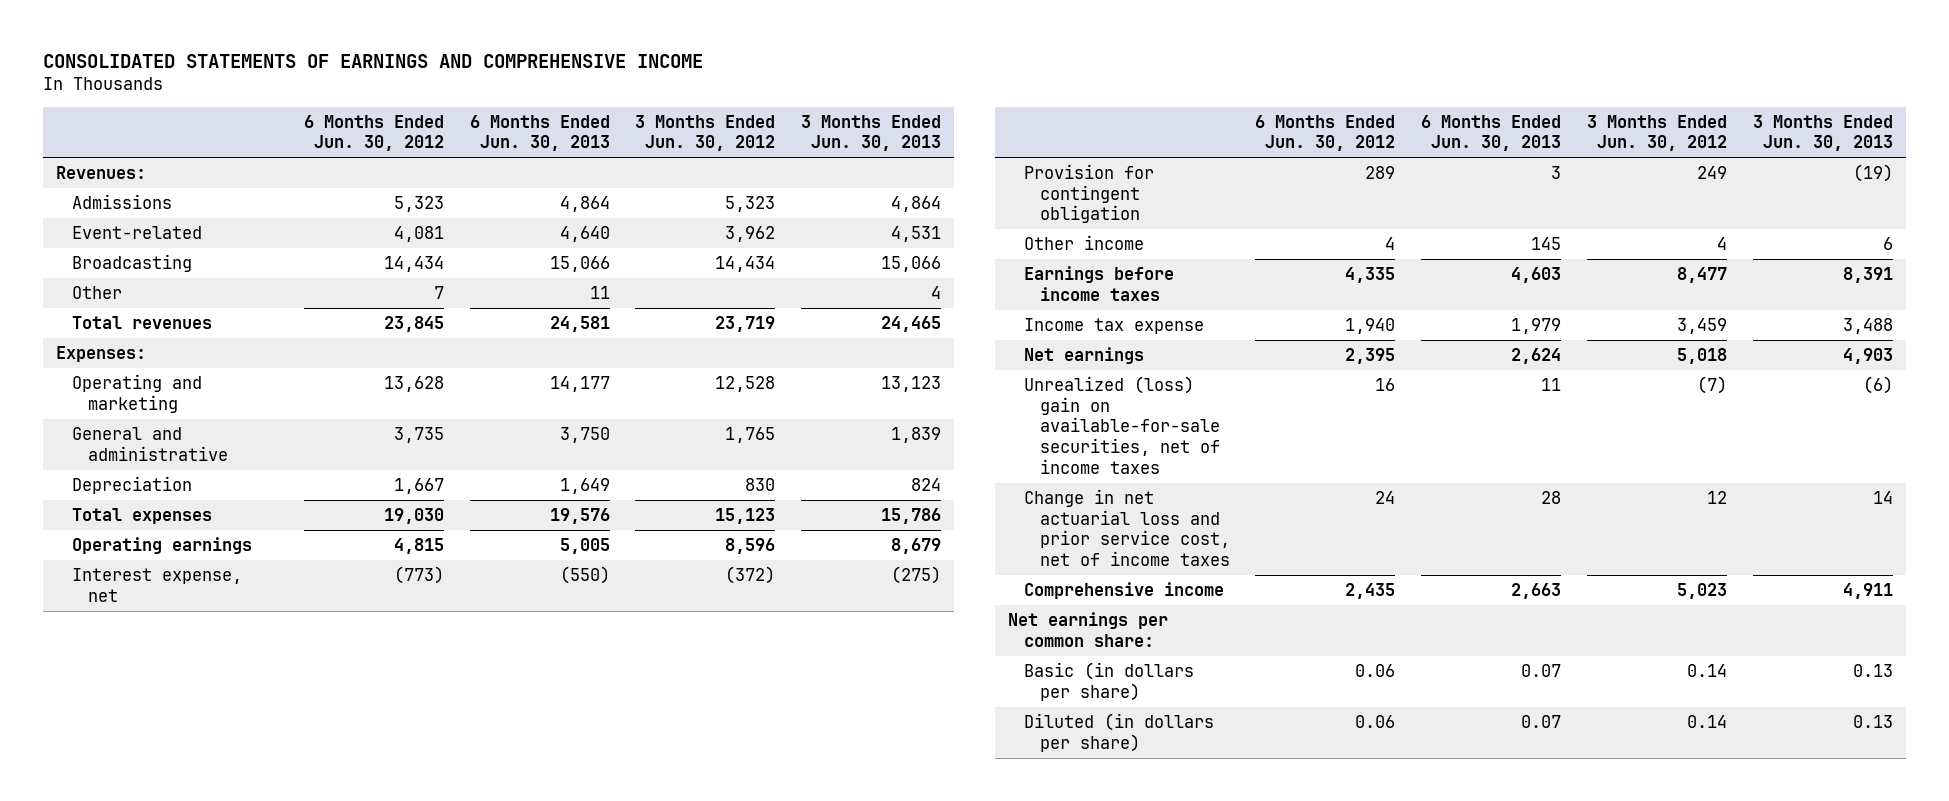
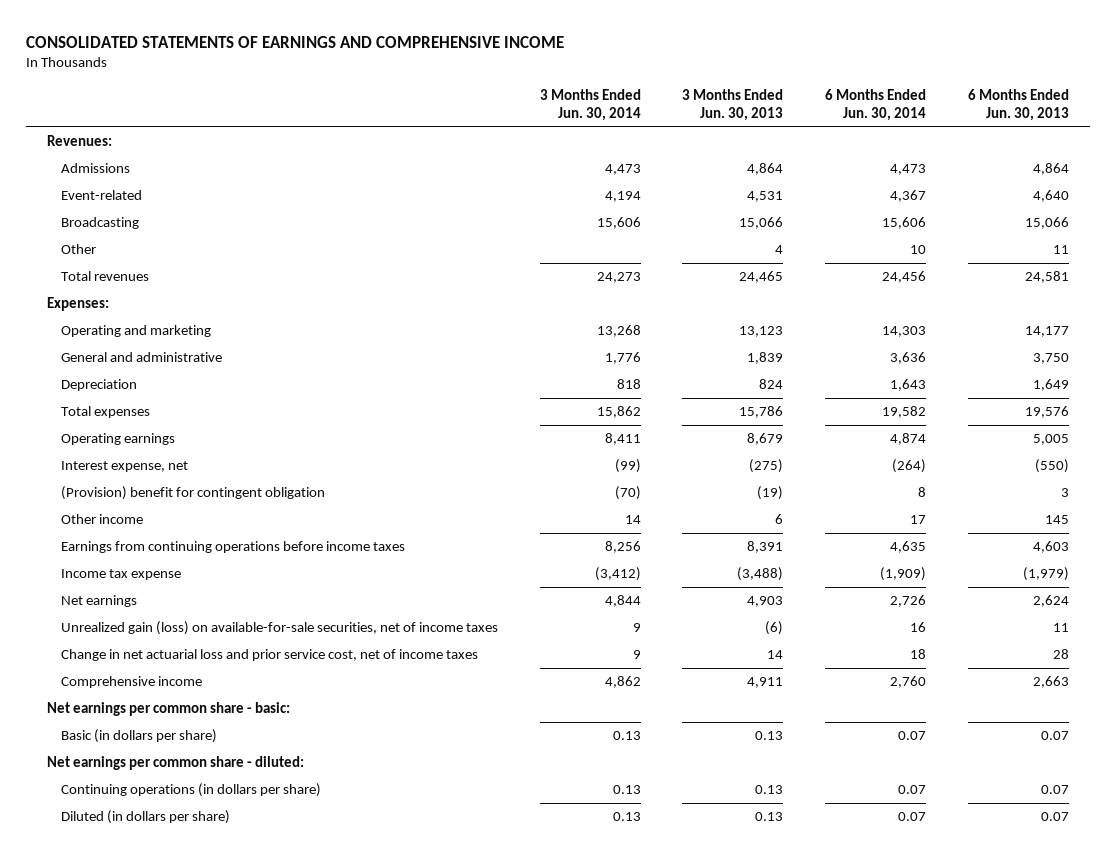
[303,114,444,152] 6 Months Ended Jun. 30, 2012 -> none
[635,114,776,152] 3 Months Ended Jun. 30, 2012 -> none
none -> [539,88,641,121] 3 Months Ended Jun. 30, 2014
none -> [825,88,927,121] 6 Months Ended Jun. 30, 2014
[1023,163,1154,224] Provision for contingent obligation -> [61,486,326,501] (Provision) benefit for contingent obligation
[1023,265,1174,301] Earnings before income taxes -> [61,541,406,554] Earnings from continuing operations before income taxes
[1511,317,1562,334] 1,979 -> [1022,567,1069,582] (1,979)
[1842,317,1893,334] 3,488 -> [737,567,784,582] (3,488)
[1023,375,1220,474] Unrealized (loss) gain on available-for-sale securities, net of income taxes -> [61,621,499,636] Unrealized gain (loss) on available-for-sale securities, net of income taxes
[1007,611,1168,647] Net earnings per common share: -> [46,702,290,717] Net earnings per common share - basic:
none -> [46,756,304,771] Net earnings per common share - diluted:
none -> [61,783,322,798] Continuing operations (in dollars per share)

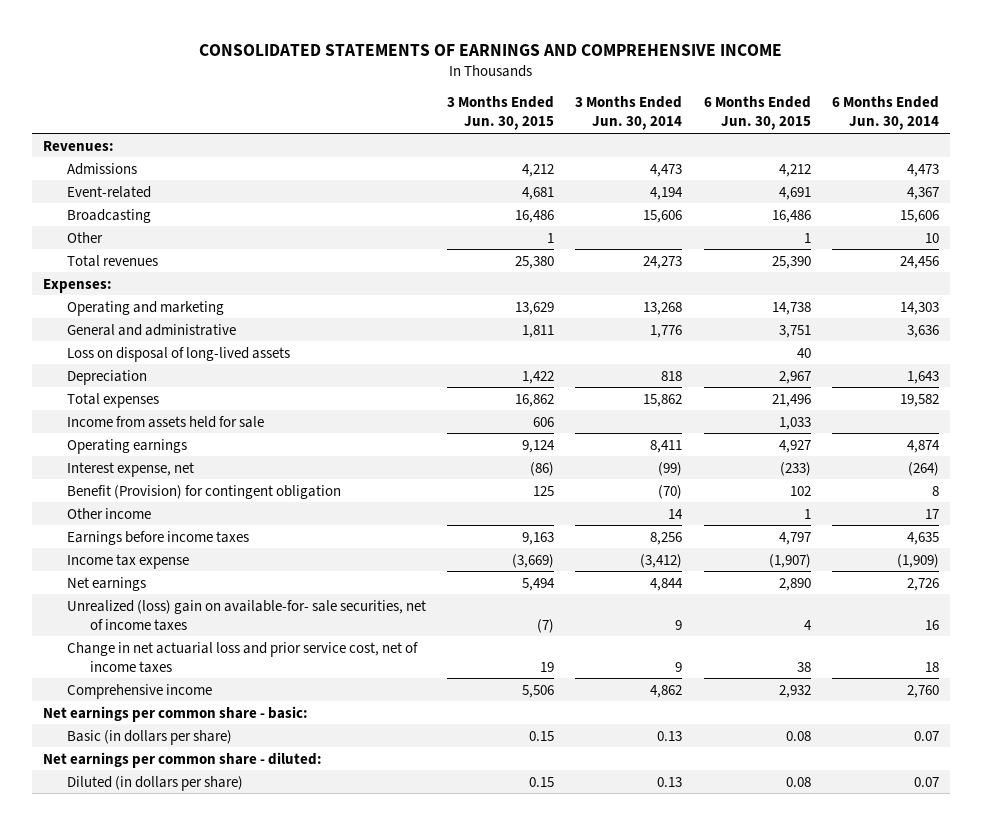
[682,88,784,121] 3 Months Ended Jun. 30, 2013 -> none
[967,88,1069,121] 6 Months Ended Jun. 30, 2013 -> none
none -> [447,96,555,131] 3 Months Ended Jun. 30, 2015
none -> [703,96,811,131] 6 Months Ended Jun. 30, 2015
none -> [66,346,290,362] Loss on disposal of long-lived assets
none -> [66,415,264,428] Income from assets held for sale
[61,486,326,501] (Provision) benefit for contingent obligation -> [66,484,341,499] Benefit (Provision) for contingent obligation
[61,541,406,554] Earnings from continuing operations before income taxes -> [66,530,249,545] Earnings before income taxes
[61,621,499,636] Unrealized gain (loss) on available-for-sale securities, net of income taxes -> [66,599,426,631] Unrealized (loss) gain on available-for- sale securities, net of income taxes
[61,783,322,798] Continuing operations (in dollars per share) -> none

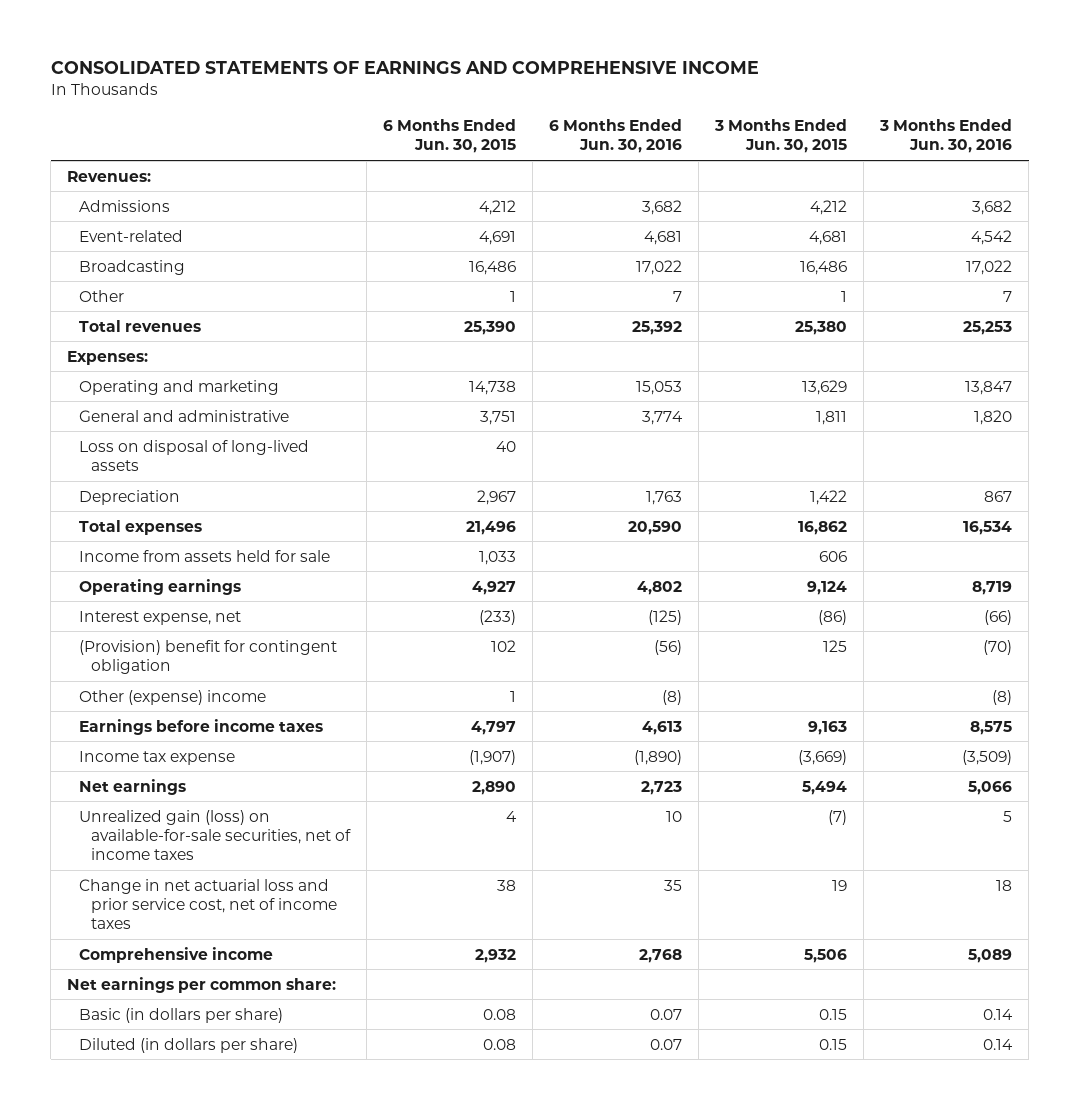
[575,96,683,131] 3 Months Ended Jun. 30, 2014 -> none
[832,96,940,131] 6 Months Ended Jun. 30, 2014 -> none
none -> [549,118,683,154] 6 Months Ended Jun. 30, 2016
none -> [879,118,1013,154] 3 Months Ended Jun. 30, 2016
[66,484,341,499] Benefit (Provision) for contingent obligation -> [79,639,338,674] (Provision) benefit for contingent obligation
[66,507,151,519] Other income -> [79,689,267,705] Other (expense) income
[66,599,426,631] Unrealized (loss) gain on available-for- sale securities, net of income taxes -> [79,809,352,861] Unrealized gain (loss) on available-for-sale securities, net of income taxes
[42,705,308,722] Net earnings per common share - basic: -> [67,976,337,993] Net earnings per common share:
[42,751,322,768] Net earnings per common share - diluted: -> none

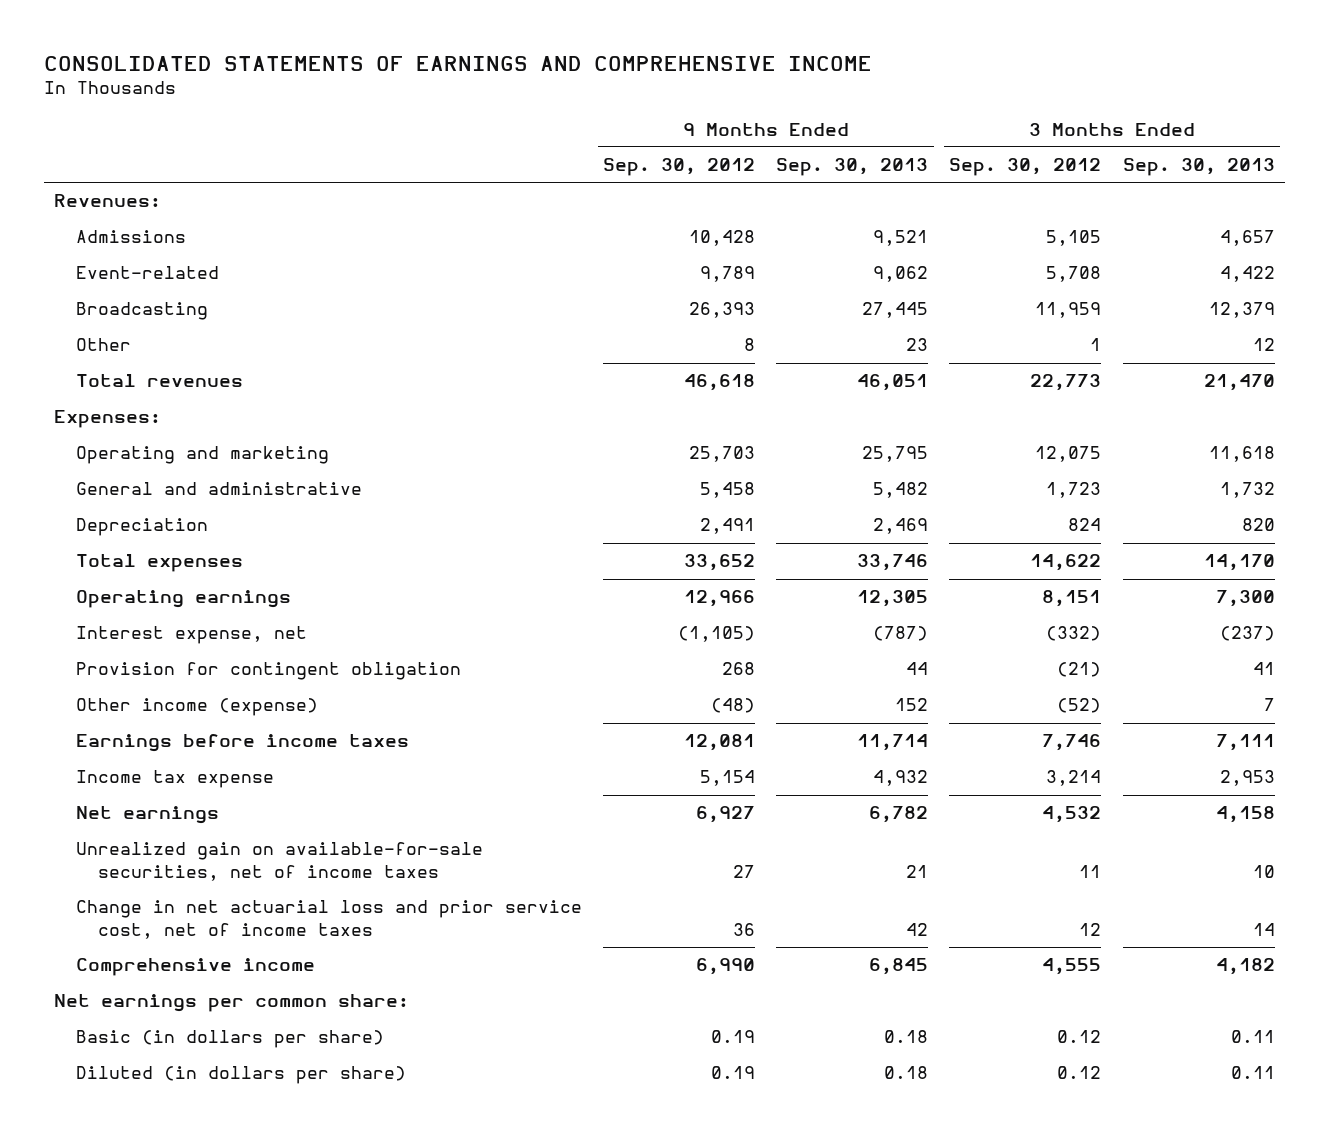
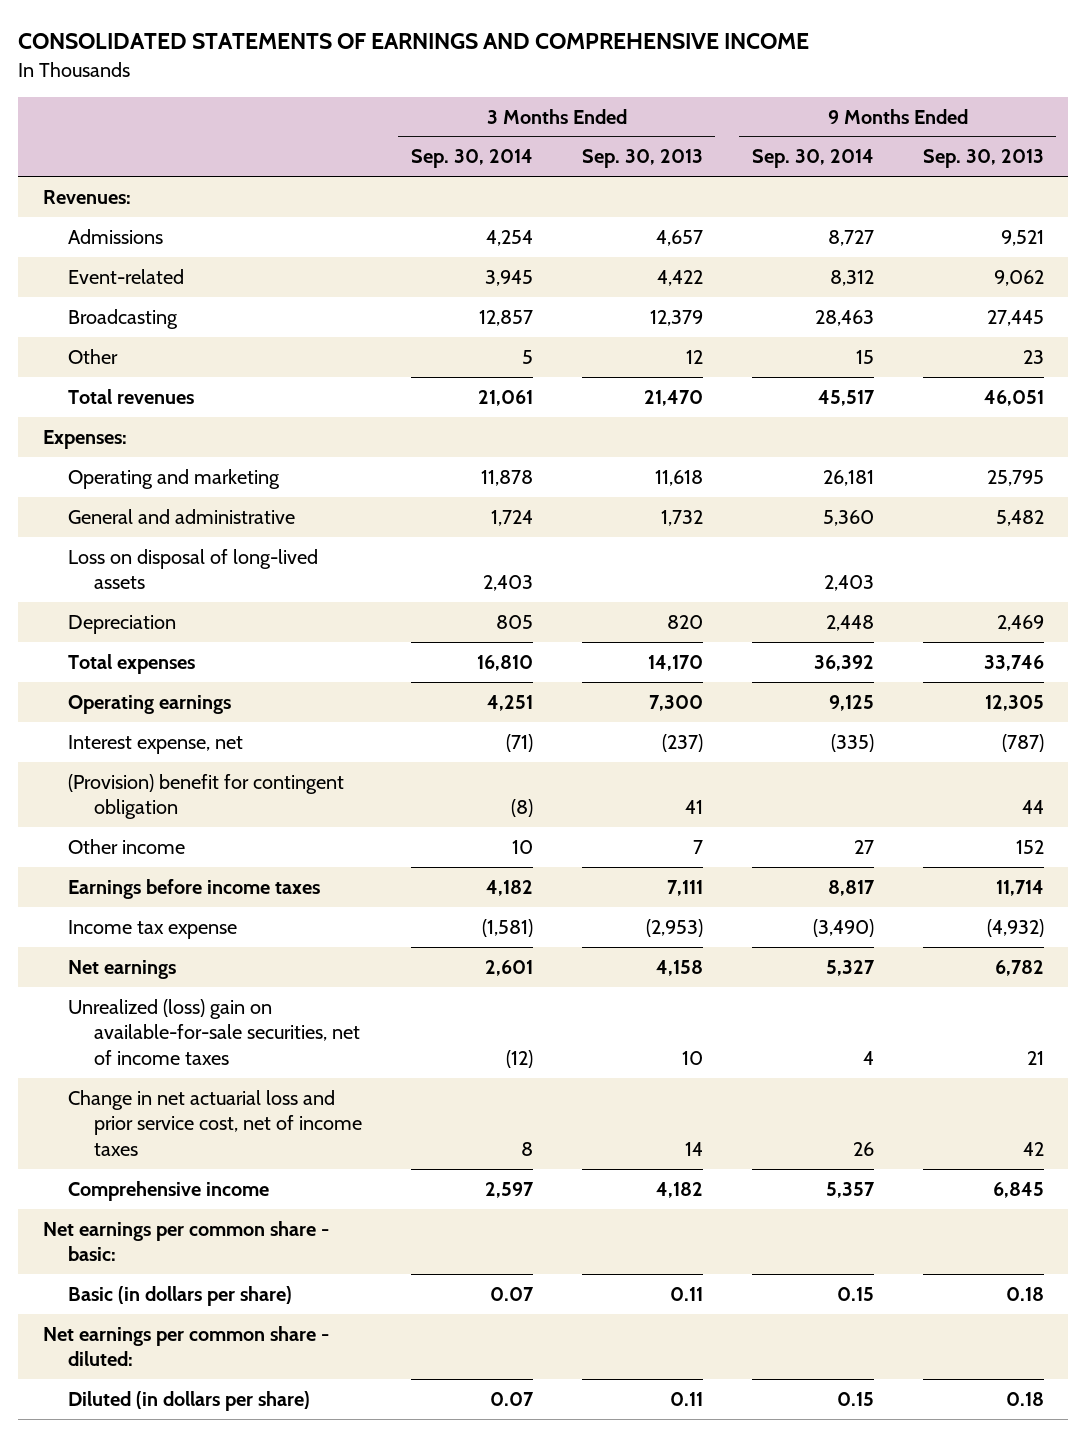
[603,158,756,177] Sep. 30, 2012 -> none
[949,158,1102,177] Sep. 30, 2012 -> none
none -> [410,149,533,169] Sep. 30, 2014
none -> [751,149,874,169] Sep. 30, 2014
none -> [68,548,319,590] Loss on disposal of long-lived assets
[75,662,461,681] Provision for contingent obligation -> [68,773,345,820] (Provision) benefit for contingent obligation
[75,698,318,717] Other income (expense) -> [68,838,186,854] Other income
[873,770,929,787] 4,932 -> [986,918,1044,937] (4,932)
[1219,770,1275,787] 2,953 -> [645,918,703,937] (2,953)
[75,842,483,881] Unrealized gain on available-for-sale securities, net of income taxes -> [68,998,360,1066] Unrealized (loss) gain on available-for-sale securities, net of income taxes
[54,994,410,1013] Net earnings per common share: -> [42,1220,329,1262] Net earnings per common share - basic:
none -> [42,1325,329,1367] Net earnings per common share - diluted:

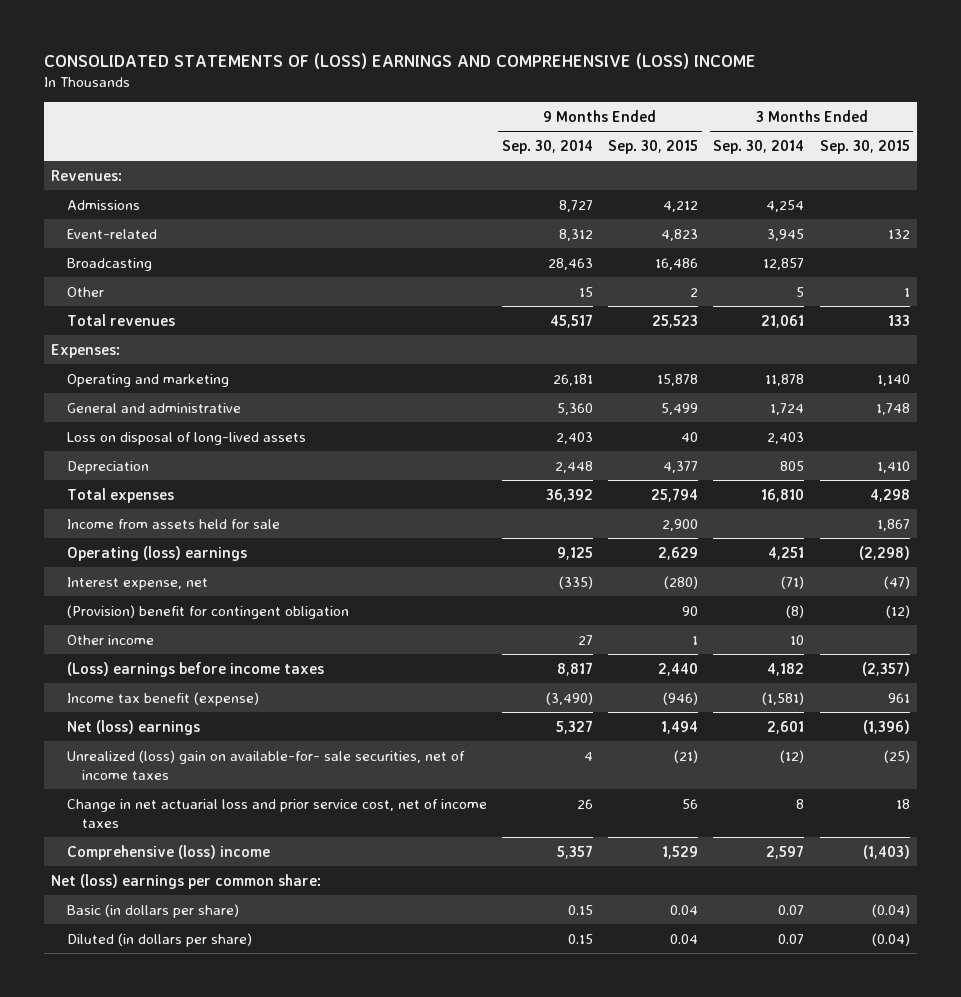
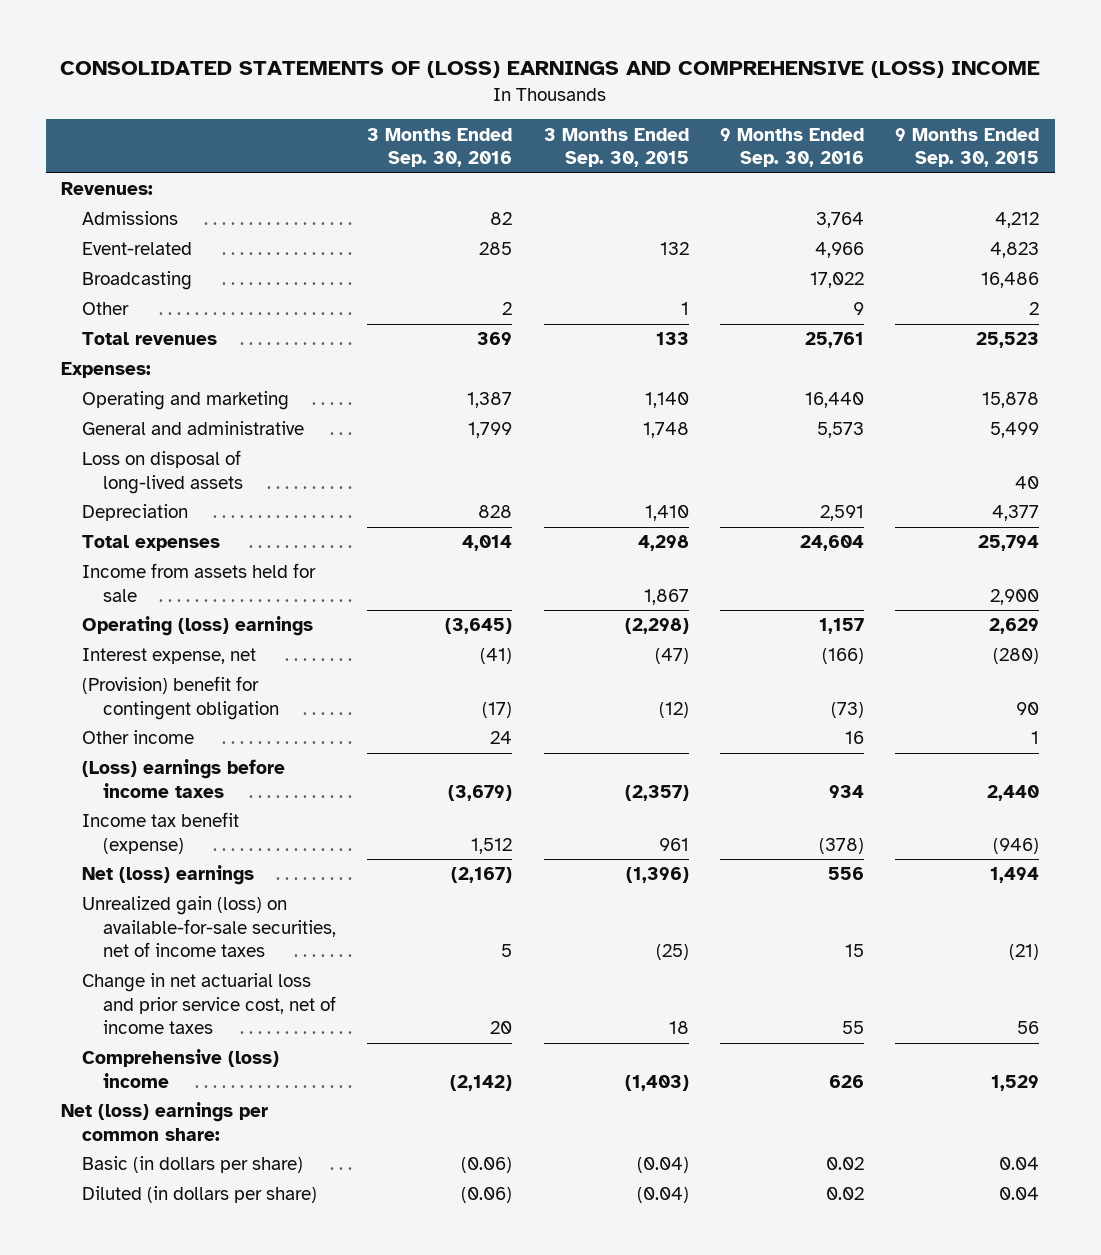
[502,139,594,154] Sep. 30, 2014 -> none
[713,139,805,154] Sep. 30, 2014 -> none
none -> [367,127,513,168] 3 Months Ended Sep. 30, 2016
none -> [720,127,865,168] 9 Months Ended Sep. 30, 2016
[66,749,465,780] Unrealized (loss) gain on available-for- sale securities, net of income taxes -> [82,896,336,958] Unrealized gain (loss) on available-for-sale securities, net of income taxes

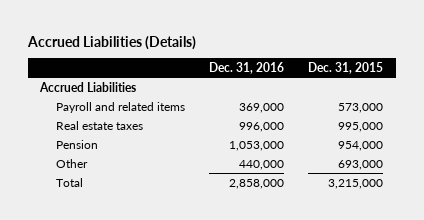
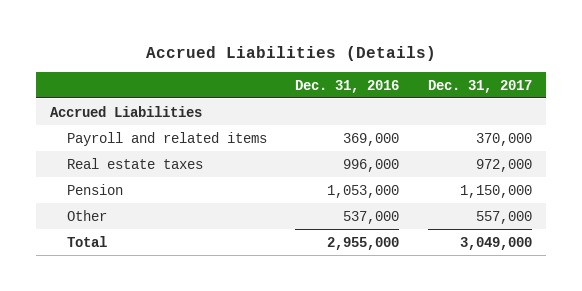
[308,61,384,74] Dec. 31, 2015 -> none
none -> [427,79,532,93] Dec. 31, 2017
[239,159,285,170] 440,000 -> [343,210,400,224] 537,000
[229,178,285,189] 2,858,000 -> [327,236,400,250] 2,955,000

